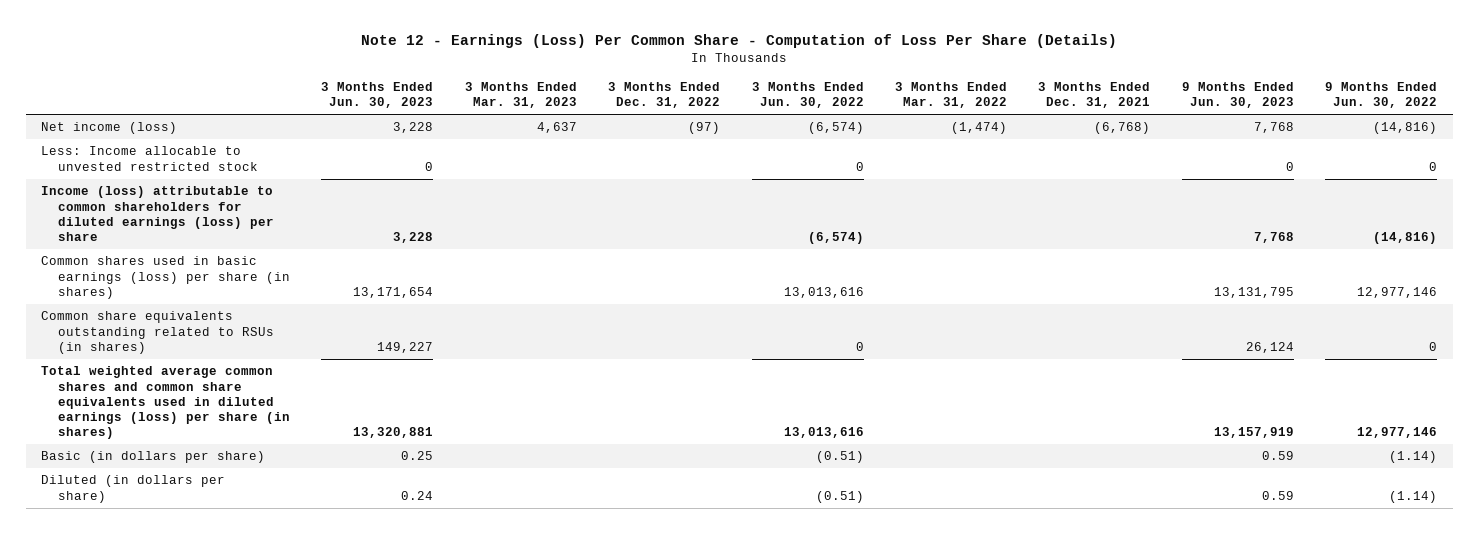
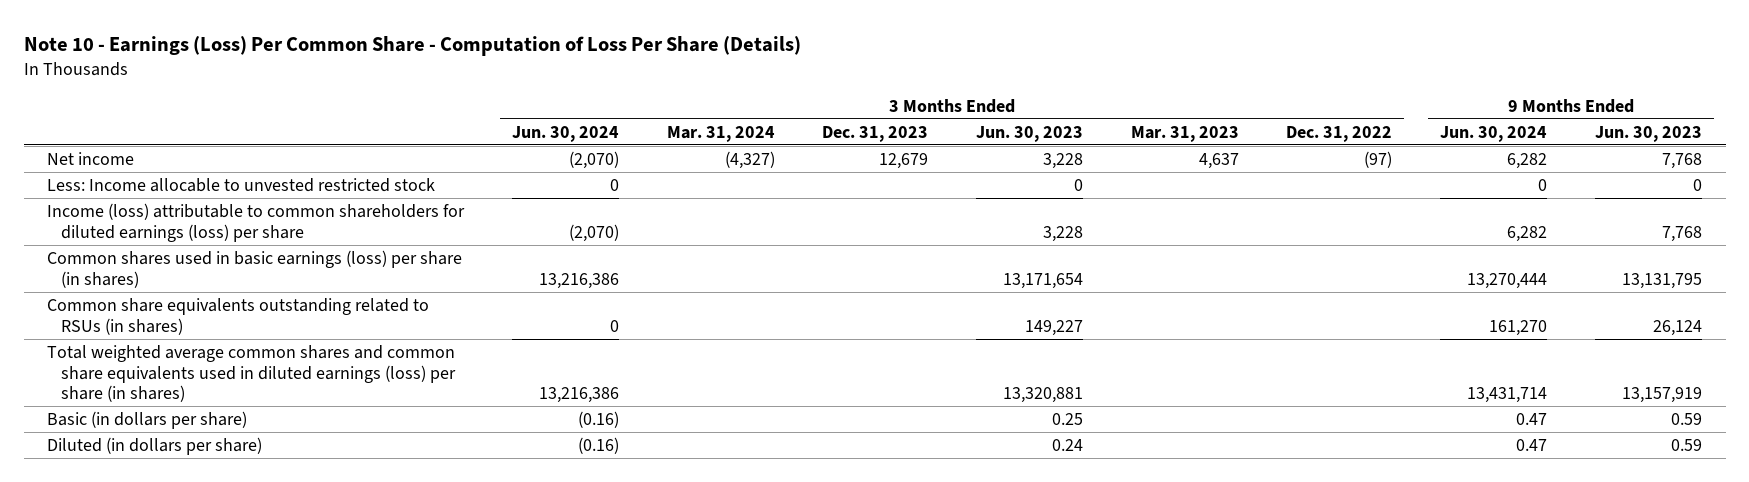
[361,34,1118,49] Note 12 - Earnings (Loss) Per Common Share - Computation of Loss Per Share (Details) -> [23,36,801,57] Note 10 - Earnings (Loss) Per Common Share - Computation of Loss Per Share (Details)
[751,81,864,109] 3 Months Ended Jun. 30, 2022 -> none
[894,81,1007,109] 3 Months Ended Mar. 31, 2022 -> none
[1038,81,1151,109] 3 Months Ended Dec. 31, 2021 -> none
[1325,81,1438,109] 9 Months Ended Jun. 30, 2022 -> none
none -> [512,125,620,142] Jun. 30, 2024
none -> [666,125,775,142] Mar. 31, 2024
none -> [822,125,929,142] Dec. 31, 2023
none -> [1440,125,1548,142] Jun. 30, 2024
[41,122,178,135] Net income (loss) -> [47,151,135,165] Net income

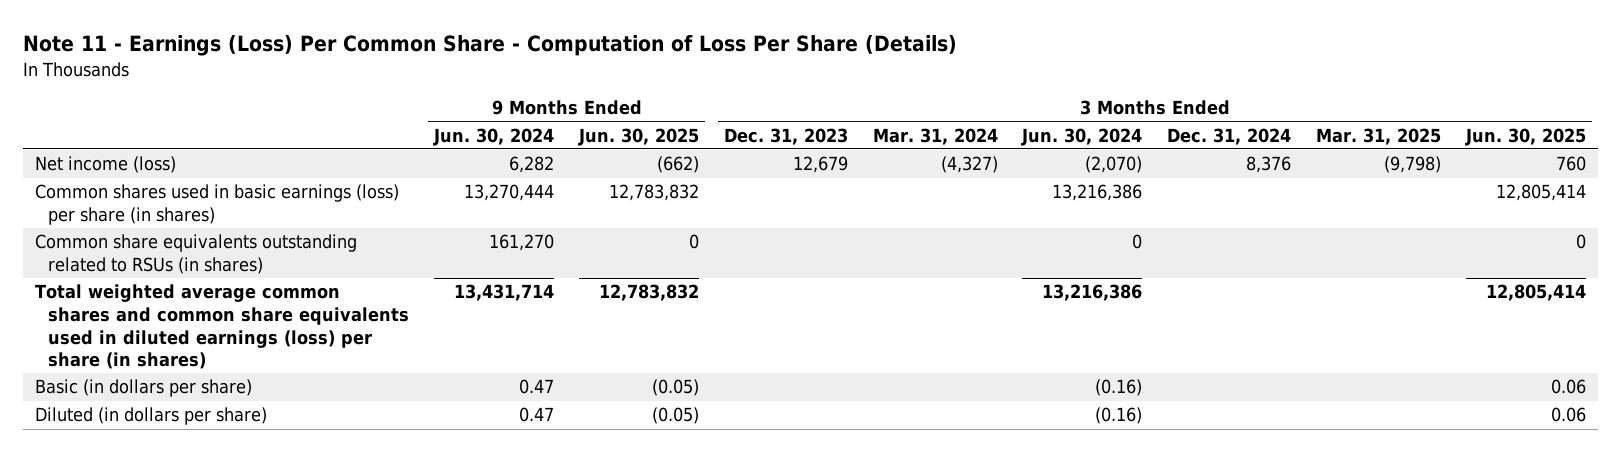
[23,36,801,57] Note 10 - Earnings (Loss) Per Common Share - Computation of Loss Per Share (Details) -> [23,35,958,57] Note 11 - Earnings (Loss) Per Common Share - Computation of Loss Per Share (Details)
[976,125,1084,142] Jun. 30, 2023 -> none
[1130,125,1239,142] Mar. 31, 2023 -> none
[1286,125,1393,142] Dec. 31, 2022 -> none
[1594,125,1702,142] Jun. 30, 2023 -> none
none -> [577,127,699,146] Jun. 30, 2025
none -> [1167,127,1292,145] Dec. 31, 2024
none -> [1316,127,1442,145] Mar. 31, 2025
none -> [1464,127,1586,146] Jun. 30, 2025
[47,177,436,192] Less: Income allocable to unvested restricted stock -> none
[47,202,466,242] Income (loss) attributable to common shareholders for diluted earnings (loss) per share -> none
[47,151,135,165] Net income -> [35,156,177,174] Net income (loss)

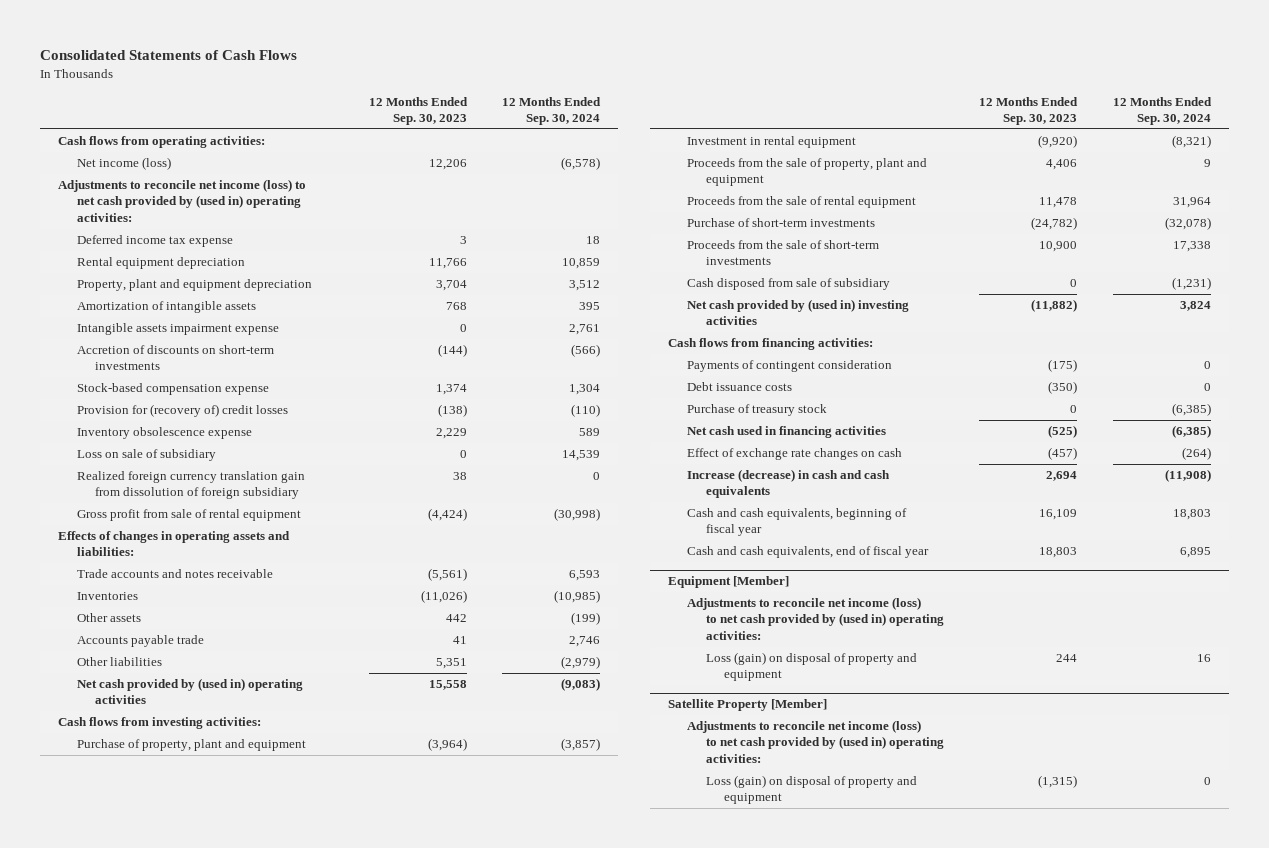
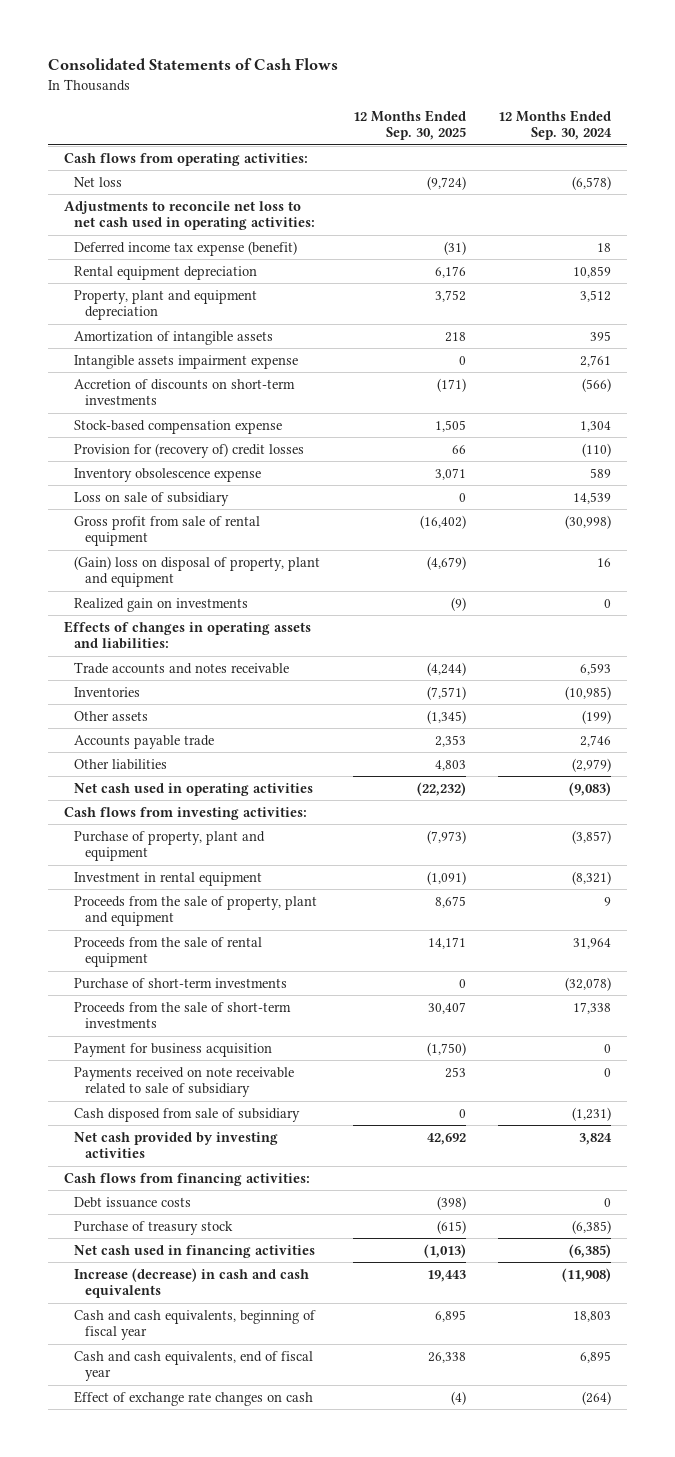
[368,96,468,125] 12 Months Ended Sep. 30, 2023 -> none
none -> [352,109,466,141] 12 Months Ended Sep. 30, 2025
[76,157,171,171] Net income (loss) -> [74,176,123,187] Net loss
[58,179,307,222] Adjustments to reconcile net income (loss) to net cash provided by (used in) operating activities: -> [63,200,316,231] Adjustments to reconcile net loss to net cash used in operating activities:
[76,235,233,248] Deferred income tax expense -> [74,240,298,256] Deferred income tax expense (benefit)
[76,471,305,500] Realized foreign currency translation gain from dissolution of foreign subsidiary -> none
none -> [74,555,321,588] (Gain) loss on disposal of property, plant and equipment
none -> [74,597,249,612] Realized gain on investments
[76,678,303,705] Net cash provided by (used in) operating activities -> [74,782,314,796] Net cash used in operating activities
none -> [74,1042,273,1057] Payment for business acquisition
none -> [74,1066,295,1098] Payments received on note receivable related to sale of subsidiary
[686,299,909,326] Net cash provided by (used in) investing activities -> [74,1131,279,1159] Net cash provided by investing activities
[686,360,892,373] Payments of contingent consideration -> none
[668,576,790,589] Equipment [Member] -> none
[686,597,944,640] Adjustments to reconcile net income (loss) to net cash provided by (used in) operating activities: -> none
[705,652,917,682] Loss (gain) on disposal of property and equipment -> none
[668,699,828,712] Satellite Property [Member] -> none
[686,720,944,763] Adjustments to reconcile net income (loss) to net cash provided by (used in) operating activities: -> none
[705,775,917,805] Loss (gain) on disposal of property and equipment -> none
[686,448,902,461] Effect of exchange rate changes on cash -> [74,1390,314,1406] Effect of exchange rate changes on cash

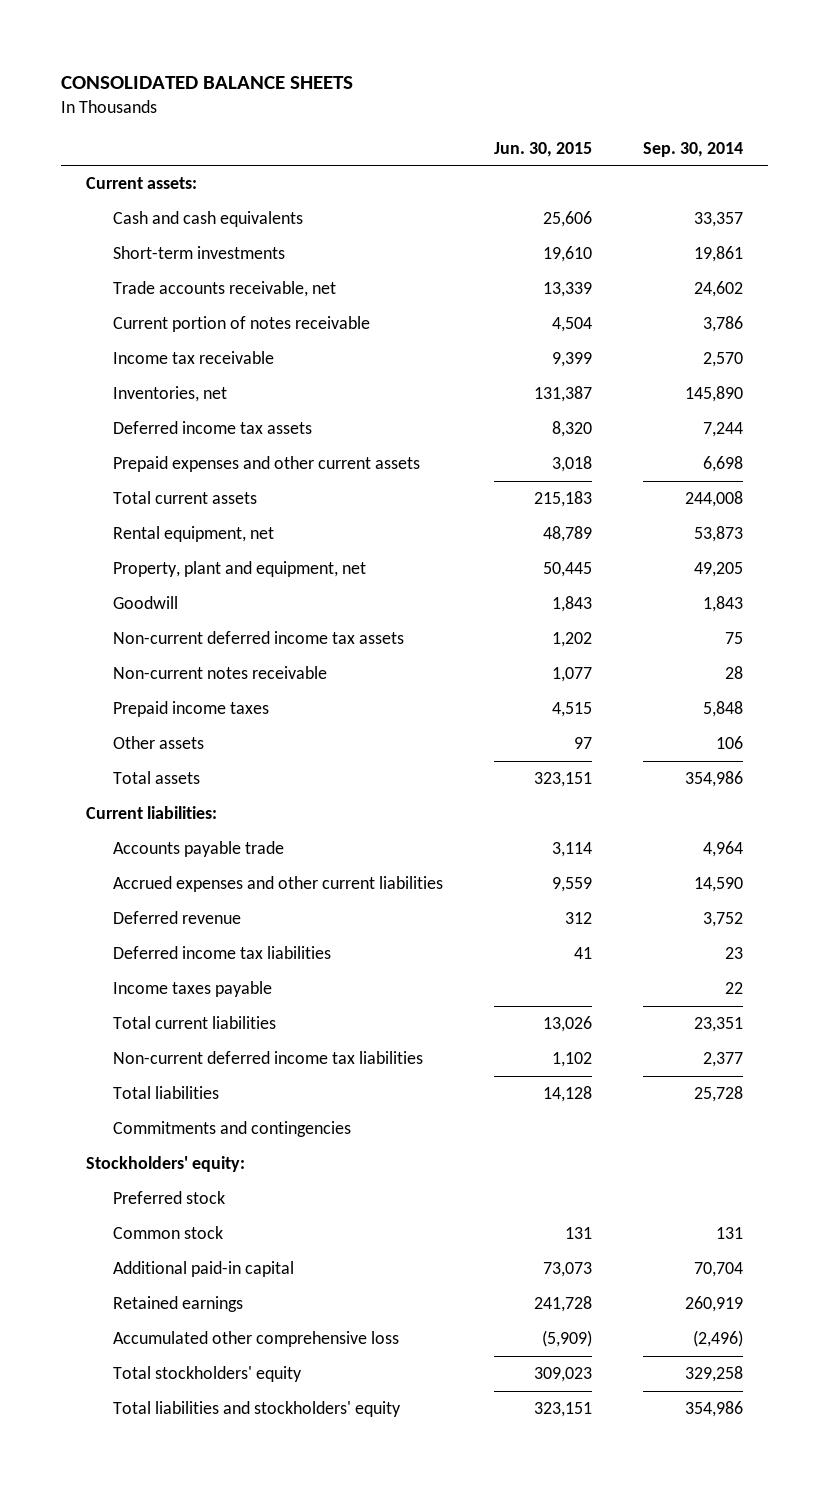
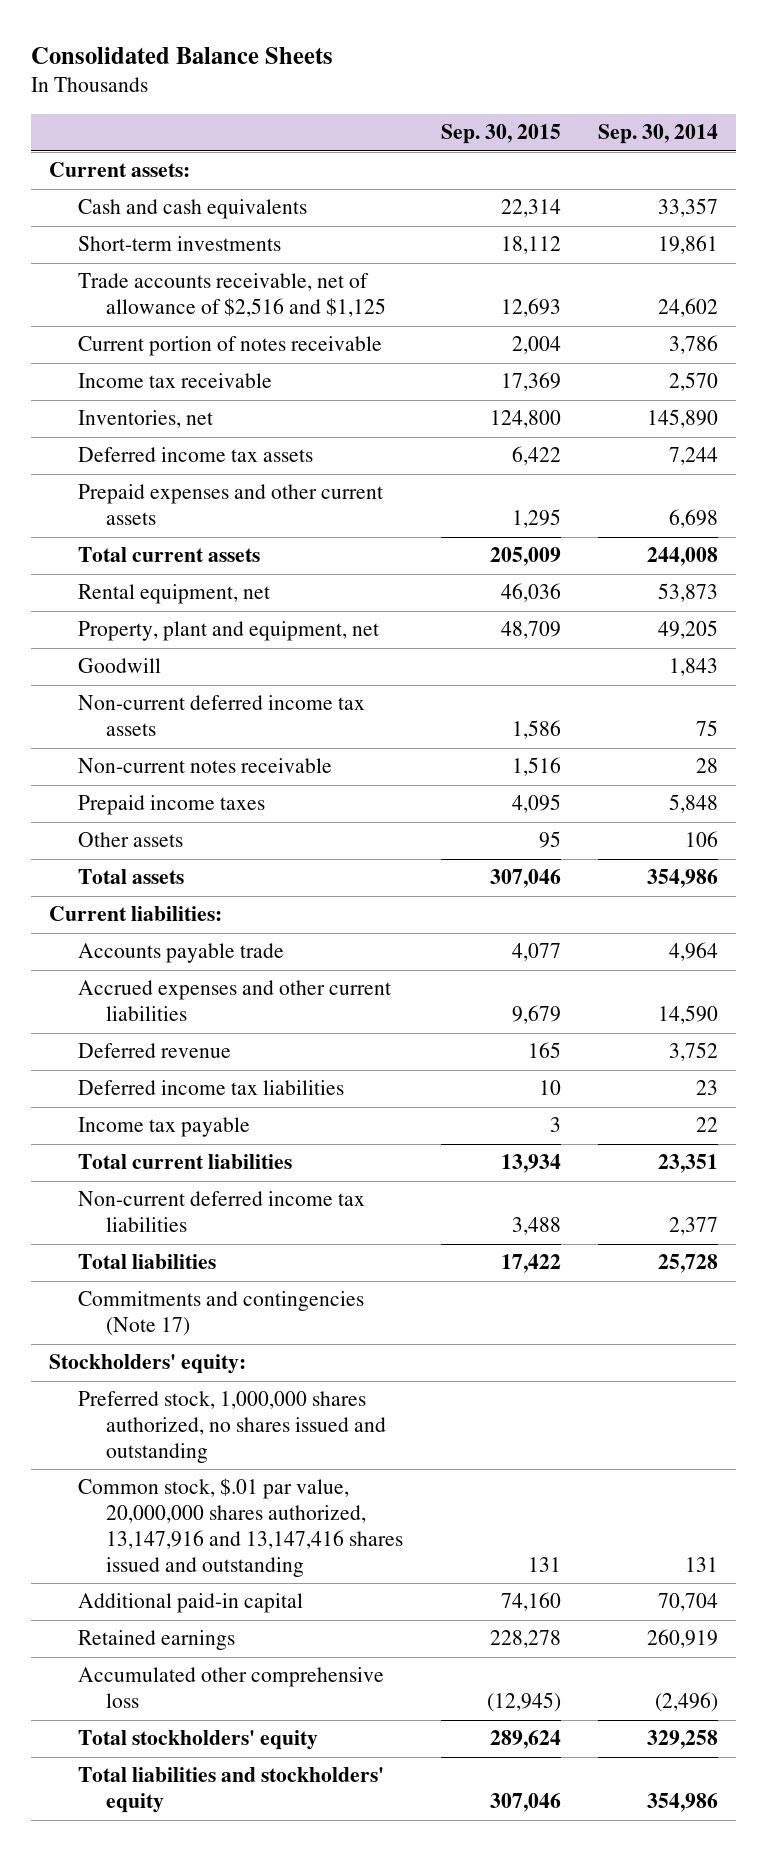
[60,75,353,89] CONSOLIDATED BALANCE SHEETS -> [30,46,333,64] Consolidated Balance Sheets
[493,141,592,157] Jun. 30, 2015 -> none
none -> [440,124,561,145] Sep. 30, 2015
[112,281,336,298] Trade accounts receivable, net -> [77,273,387,318] Trade accounts receivable, net of allowance of $2,516 and $1,125
[112,981,272,998] Income taxes payable -> [77,1117,250,1138] Income tax payable
[112,1121,351,1138] Commitments and contingencies -> [77,1291,364,1337] Commitments and contingencies (Note 17)
[112,1191,225,1205] Preferred stock -> [77,1391,387,1464] Preferred stock, 1,000,000 shares authorized, no shares issued and outstanding
[112,1226,223,1240] Common stock -> [77,1478,404,1577] Common stock, $.01 par value, 20,000,000 shares authorized, 13,147,916 and 13,147,416 shares issued and outstanding

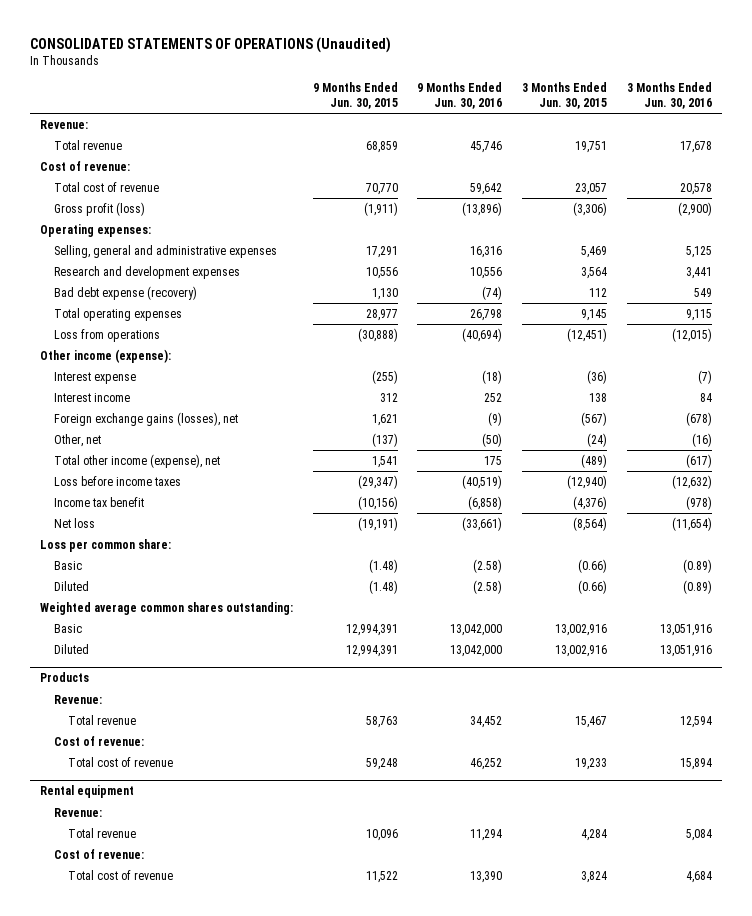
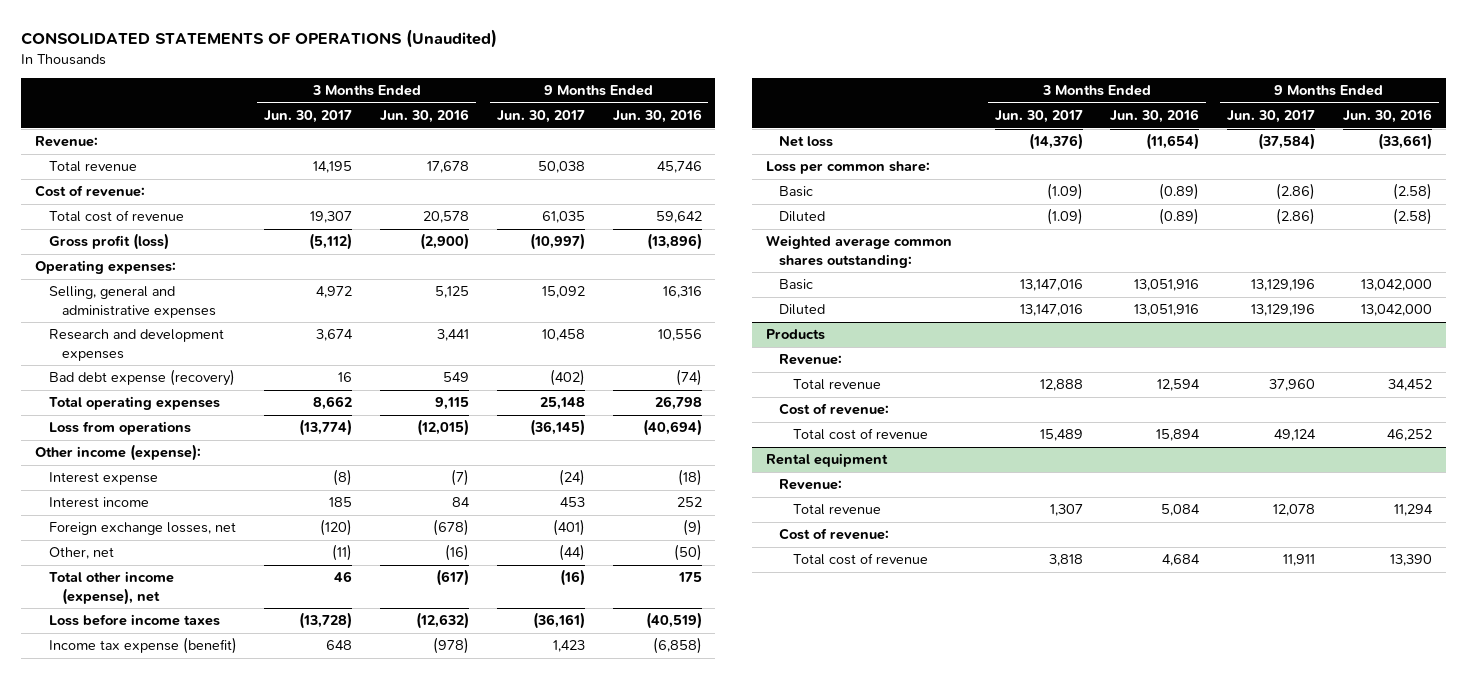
[312,82,398,110] 9 Months Ended Jun. 30, 2015 -> none
[522,82,608,110] 3 Months Ended Jun. 30, 2015 -> none
none -> [264,110,353,124] Jun. 30, 2017
none -> [496,110,585,124] Jun. 30, 2017
[53,411,238,426] Foreign exchange gains (losses), net -> [48,522,236,536] Foreign exchange losses, net
[53,496,144,507] Income tax benefit -> [48,637,237,655] Income tax expense (benefit)

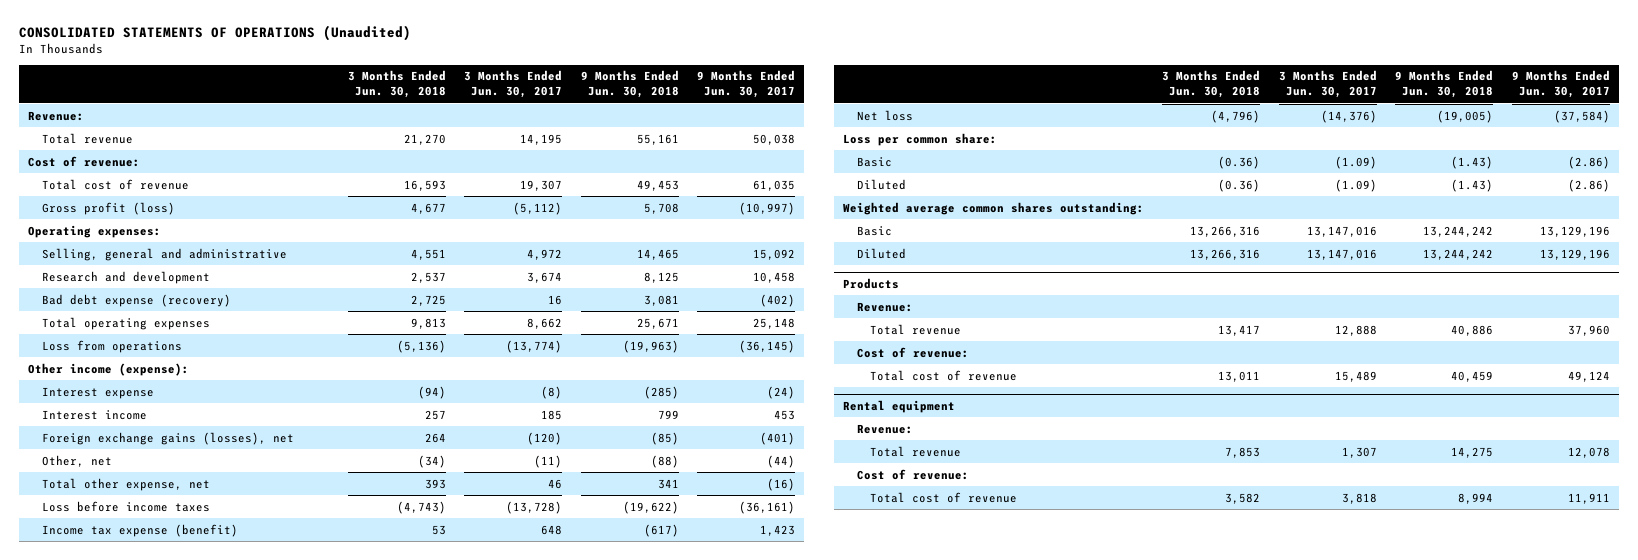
[380,109,470,124] Jun. 30, 2016 -> none
[612,109,702,124] Jun. 30, 2016 -> none
none -> [347,70,446,99] 3 Months Ended Jun. 30, 2018
none -> [580,70,679,99] 9 Months Ended Jun. 30, 2018
[48,286,217,318] Selling, general and administrative expenses -> [41,247,287,261] Selling, general and administrative
[48,329,224,361] Research and development expenses -> [41,270,210,284] Research and development
[48,522,236,536] Foreign exchange losses, net -> [41,431,294,445] Foreign exchange gains (losses), net
[48,571,174,605] Total other income (expense), net -> [41,477,210,491] Total other expense, net

